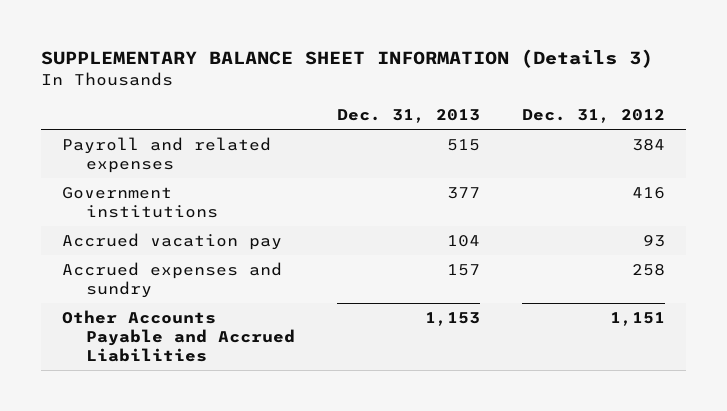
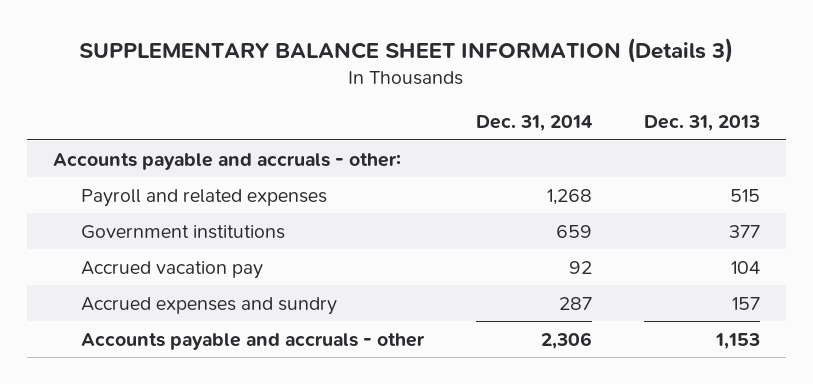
[522,109,666,124] Dec. 31, 2012 -> none
none -> [475,115,593,132] Dec. 31, 2014
none -> [53,152,402,170] Accounts payable and accruals - other:
[61,309,295,362] Other Accounts Payable and Accrued Liabilities -> [80,332,425,350] Accounts payable and accruals - other

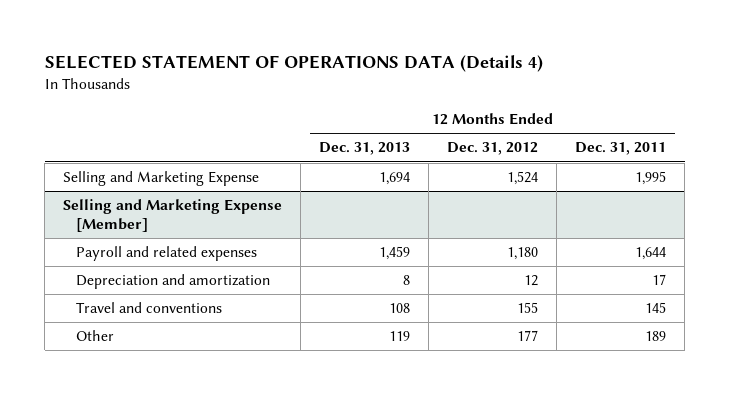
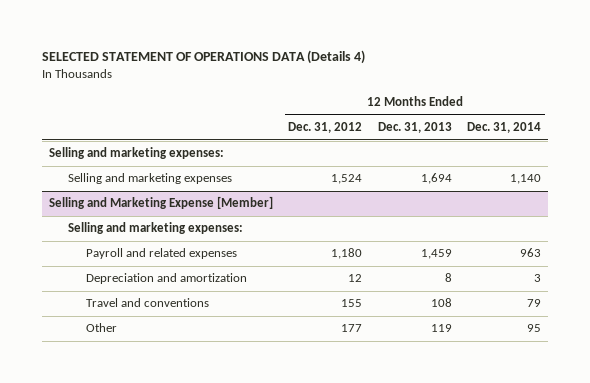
[575,142,667,156] Dec. 31, 2011 -> none
none -> [466,122,541,134] Dec. 31, 2014
none -> [49,147,225,160] Selling and marketing expenses:
[63,171,260,187] Selling and Marketing Expense -> [67,173,232,185] Selling and marketing expenses
none -> [67,222,243,235] Selling and marketing expenses:

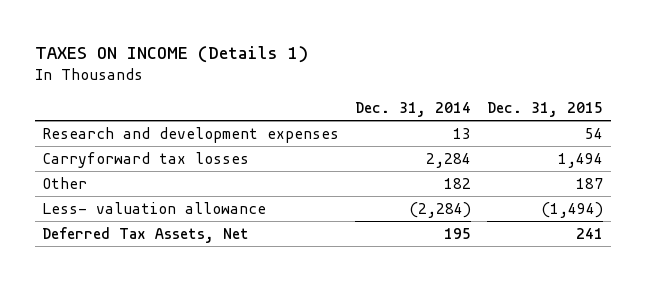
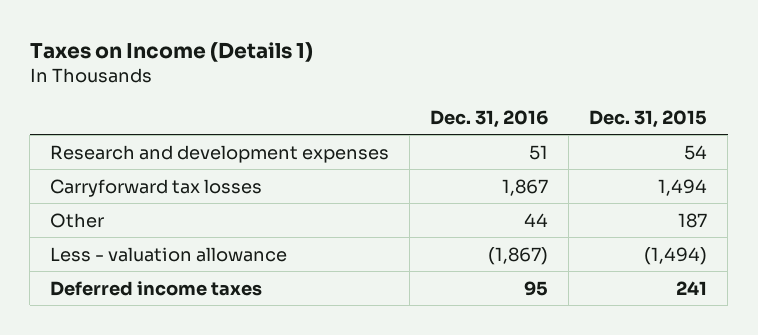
[34,45,308,63] TAXES ON INCOME (Details 1) -> [29,41,313,62] Taxes on Income (Details 1)
[355,102,472,118] Dec. 31, 2014 -> none
none -> [430,109,549,128] Dec. 31, 2016
[42,201,267,214] Less- valuation allowance -> [50,246,288,262] Less - valuation allowance
[42,226,250,243] Deferred Tax Assets, Net -> [50,280,263,296] Deferred income taxes

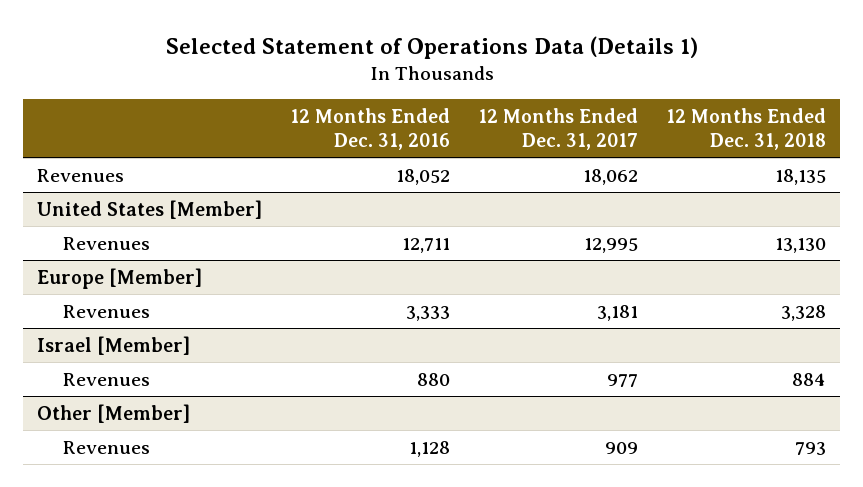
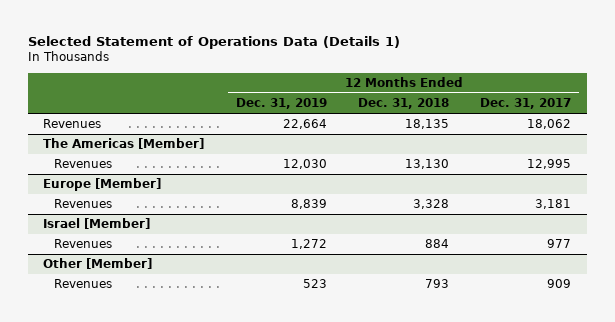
[290,107,451,150] 12 Months Ended Dec. 31, 2016 -> none
none -> [235,98,327,110] Dec. 31, 2019
[37,199,263,219] United States [Member] -> [43,138,205,150] The Americas [Member]

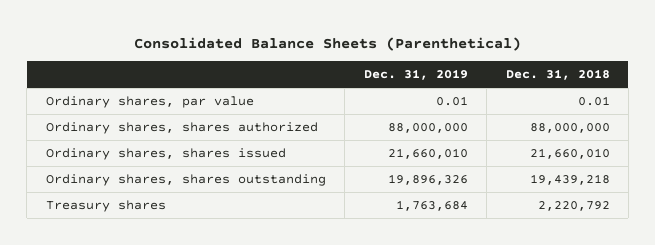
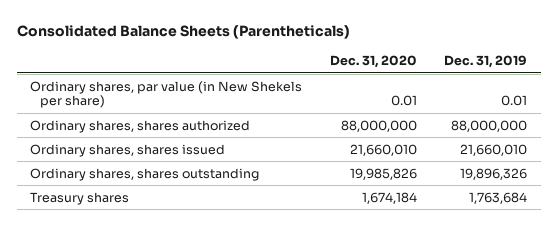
[133,36,521,51] Consolidated Balance Sheets (Parenthetical) -> [16,24,350,39] Consolidated Balance Sheets (Parentheticals)
[505,69,610,81] Dec. 31, 2018 -> none
none -> [329,54,417,68] Dec. 31, 2020
[45,95,254,108] Ordinary shares, par value -> [30,80,303,109] Ordinary shares, par value (in New Shekels per share)

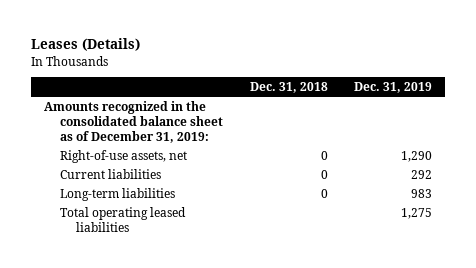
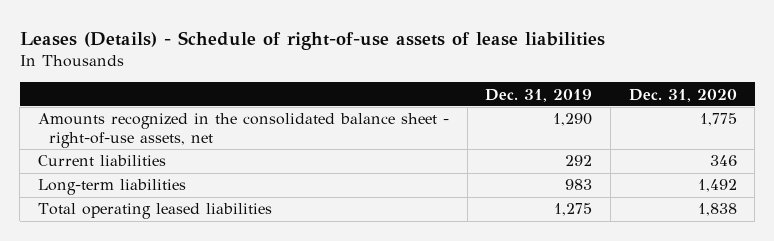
[31,38,141,52] Leases (Details) -> [19,30,605,50] Leases (Details) - Schedule of right-of-use assets of lease liabilities
[249,82,328,94] Dec. 31, 2018 -> none
none -> [628,88,737,102] Dec. 31, 2020
[44,100,224,143] Amounts recognized in the consolidated balance sheet as of December 31, 2019: -> none
[60,149,188,163] Right-of-use assets, net -> [37,113,449,149] Amounts recognized in the consolidated balance sheet - right-of-use assets, net

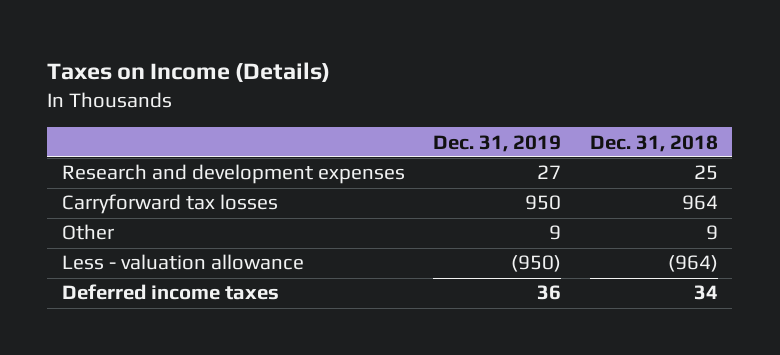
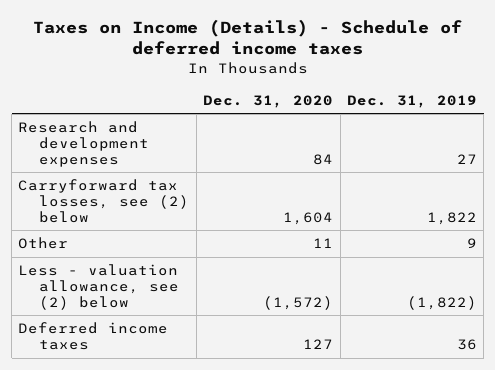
[47,62,331,83] Taxes on Income (Details) -> [32,18,462,56] Taxes on Income (Details) - Schedule of deferred income taxes
[589,134,718,152] Dec. 31, 2018 -> none
none -> [203,94,334,108] Dec. 31, 2020
[61,194,278,215] Carryforward tax losses -> [18,179,190,223] Carryforward tax losses, see (2) below
[525,195,562,211] 950 -> [426,211,477,225] 1,822
[61,254,304,271] Less - valuation allowance -> [18,264,180,310] Less - valuation allowance, see (2) below
[511,255,562,273] (950) -> [406,295,477,310] (1,822)

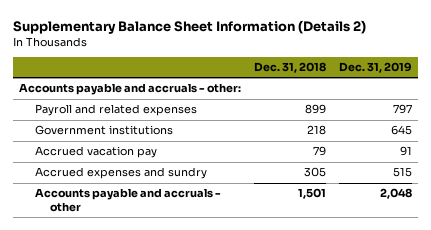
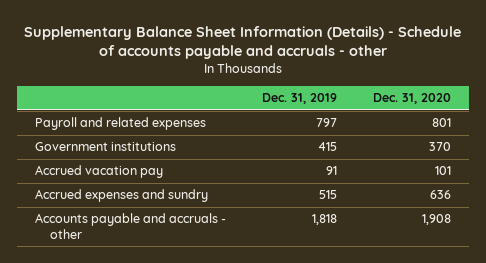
[13,19,367,34] Supplementary Balance Sheet Information (Details 2) -> [24,25,462,60] Supplementary Balance Sheet Information (Details) - Schedule of accounts payable and accruals - other
[254,62,327,74] Dec. 31, 2018 -> none
none -> [373,93,452,105] Dec. 31, 2020
[19,83,242,96] Accounts payable and accruals - other: -> none
[390,125,412,136] 645 -> [318,142,338,152] 415
[379,188,412,200] 2,048 -> [312,214,338,226] 1,818

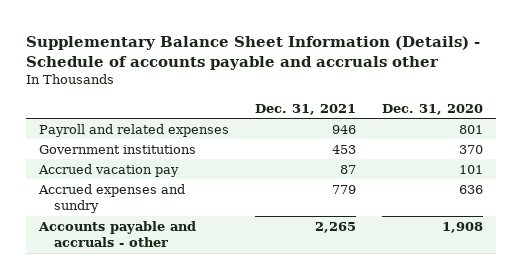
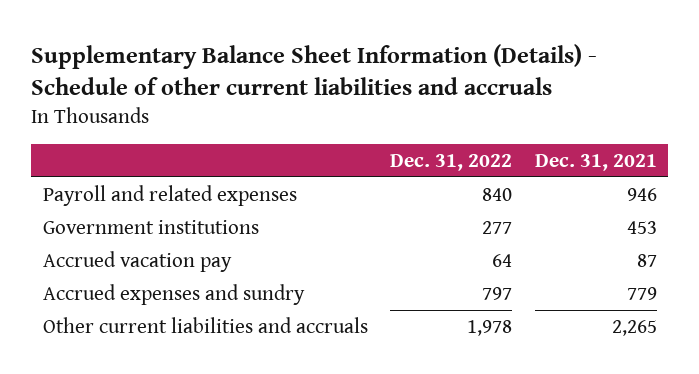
[26,35,481,70] Supplementary Balance Sheet Information (Details) - Schedule of accounts payable and accruals other -> [31,44,598,96] Supplementary Balance Sheet Information (Details) - Schedule of other current liabilities and accruals
[382,103,484,115] Dec. 31, 2020 -> none
none -> [390,153,513,171] Dec. 31, 2022
[38,221,197,248] Accounts payable and accruals - other -> [42,316,368,333] Other current liabilities and accruals

